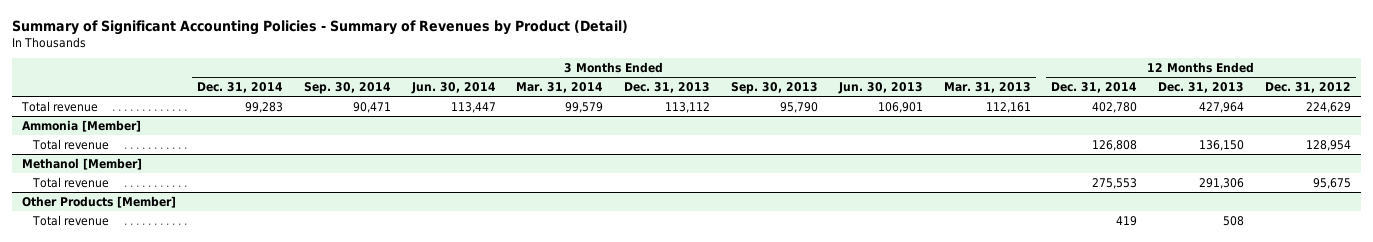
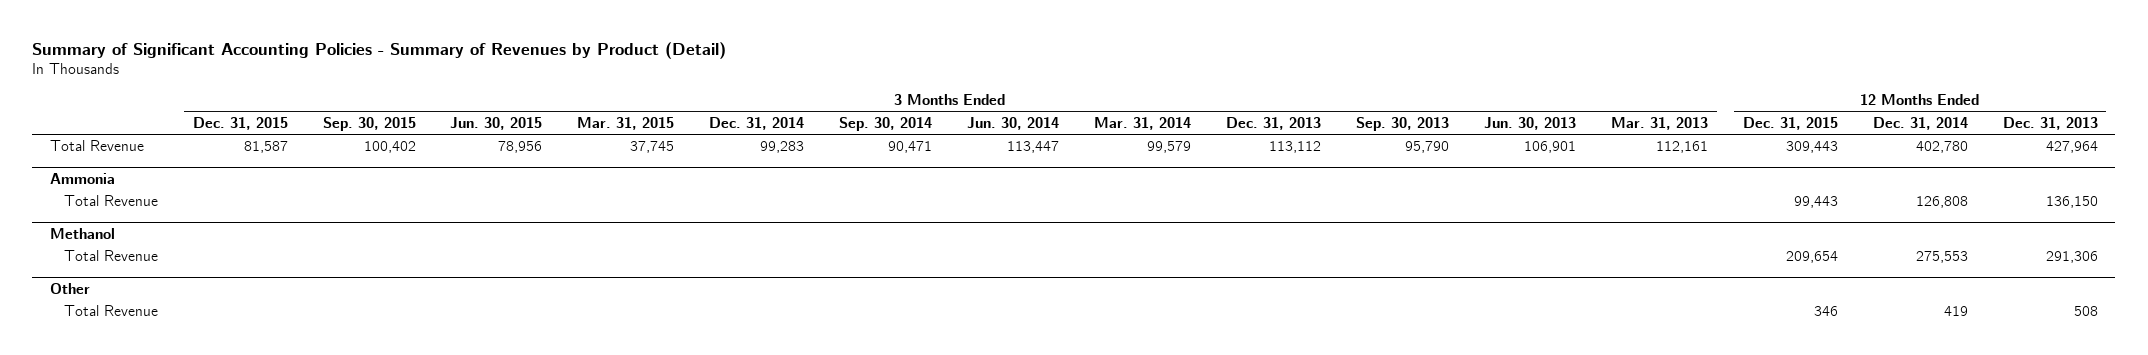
[1264,82,1351,94] Dec. 31, 2012 -> none
none -> [192,116,288,130] Dec. 31, 2015
none -> [322,116,416,131] Sep. 30, 2015
none -> [450,116,543,130] Jun. 30, 2015
none -> [577,116,675,130] Mar. 31, 2015
none -> [1742,116,1838,130] Dec. 31, 2015
[21,100,99,112] Total revenue -> [49,140,144,152] Total Revenue
[22,119,142,132] Ammonia [Member] -> [49,172,115,184] Ammonia
[31,138,109,150] Total revenue -> [63,195,158,207] Total Revenue
[22,157,143,170] Methanol [Member] -> [49,227,115,239] Methanol
[31,176,109,188] Total revenue -> [63,250,158,262] Total Revenue
[22,195,177,208] Other Products [Member] -> [49,282,90,294] Other
[31,214,109,226] Total revenue -> [63,305,158,317] Total Revenue

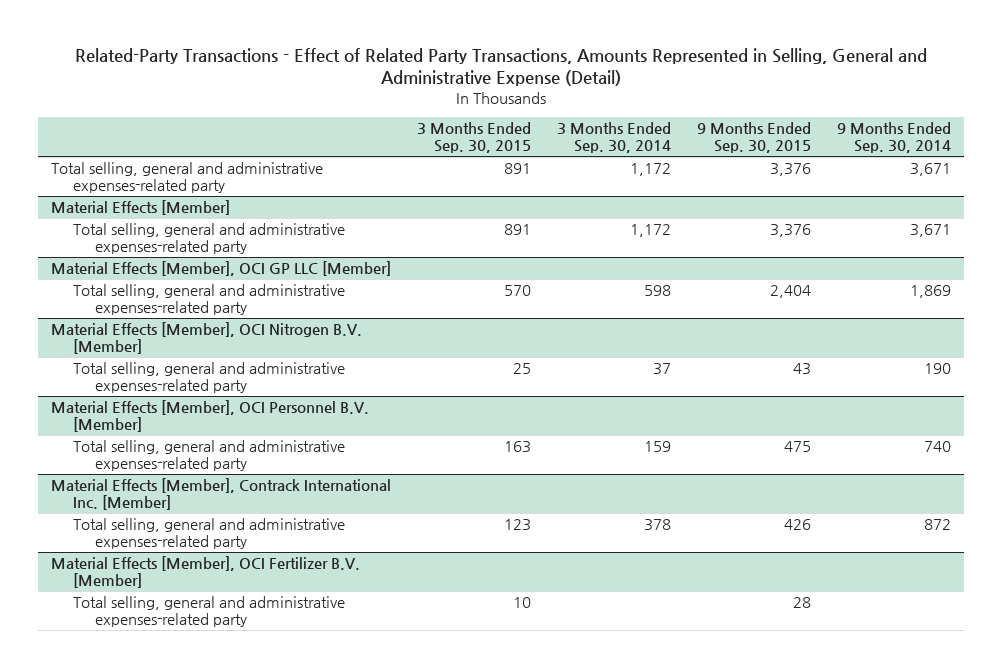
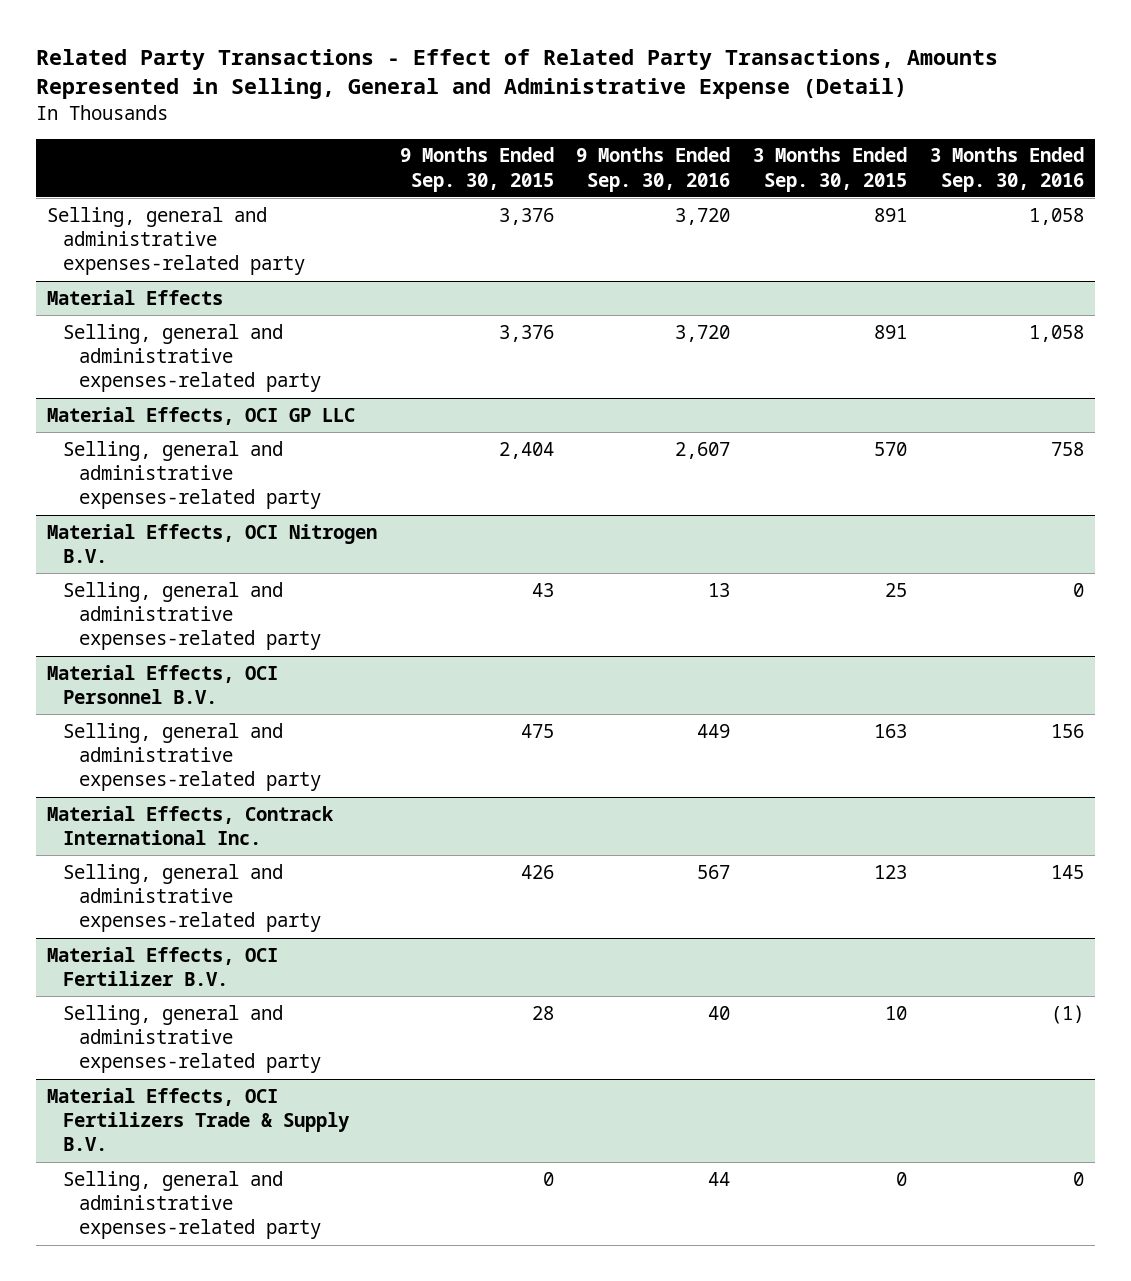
[75,47,928,87] Related-Party Transactions - Effect of Related Party Transactions, Amounts Represented in Selling, General and Administrative Expense (Detail) -> [35,48,998,100] Related Party Transactions - Effect of Related Party Transactions, Amounts Represented in Selling, General and Administrative Expense (Detail)
[557,122,672,154] 3 Months Ended Sep. 30, 2014 -> none
[837,122,952,154] 9 Months Ended Sep. 30, 2014 -> none
none -> [576,147,731,192] 9 Months Ended Sep. 30, 2016
none -> [929,147,1084,192] 3 Months Ended Sep. 30, 2016
[51,161,324,194] Total selling, general and administrative expenses-related party -> [47,206,305,276] Selling, general and administrative expenses-related party
[51,199,231,215] Material Effects [Member] -> [47,289,224,305] Material Effects
[72,222,345,255] Total selling, general and administrative expenses-related party -> [62,323,321,393] Selling, general and administrative expenses-related party
[51,260,392,276] Material Effects [Member], OCI GP LLC [Member] -> [47,406,356,425] Material Effects, OCI GP LLC
[72,283,345,316] Total selling, general and administrative expenses-related party -> [62,440,321,510] Selling, general and administrative expenses-related party
[51,321,363,355] Material Effects [Member], OCI Nitrogen B.V. [Member] -> [47,523,378,564] Material Effects, OCI Nitrogen B.V.
[72,361,345,394] Total selling, general and administrative expenses-related party -> [62,581,321,651] Selling, general and administrative expenses-related party
[51,399,370,433] Material Effects [Member], OCI Personnel B.V. [Member] -> [47,664,279,705] Material Effects, OCI Personnel B.V.
[72,439,345,472] Total selling, general and administrative expenses-related party -> [62,722,321,792] Selling, general and administrative expenses-related party
[51,477,392,511] Material Effects [Member], Contrack International Inc. [Member] -> [47,805,335,846] Material Effects, Contrack International Inc.
[72,517,345,550] Total selling, general and administrative expenses-related party -> [62,863,321,933] Selling, general and administrative expenses-related party
[51,555,361,589] Material Effects [Member], OCI Fertilizer B.V. [Member] -> [47,946,279,987] Material Effects, OCI Fertilizer B.V.
[72,595,345,628] Total selling, general and administrative expenses-related party -> [62,1004,321,1074] Selling, general and administrative expenses-related party
none -> [47,1087,350,1152] Material Effects, OCI Fertilizers Trade & Supply B.V.
none -> [62,1170,321,1240] Selling, general and administrative expenses-related party

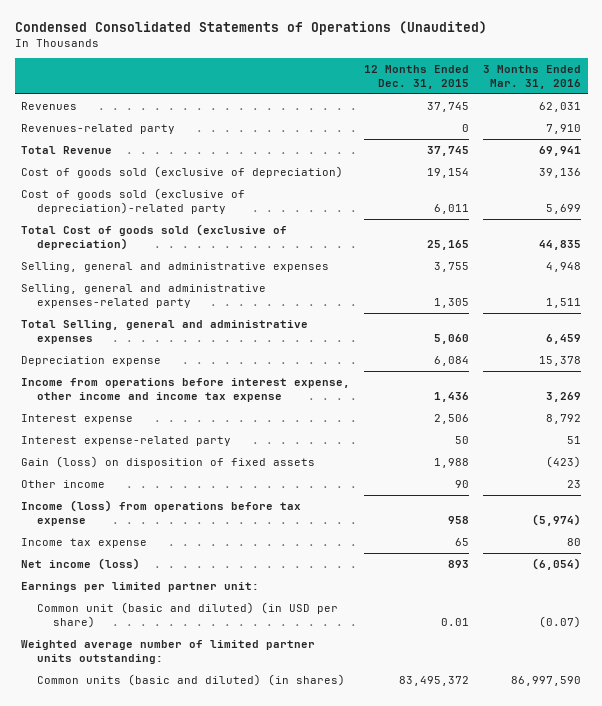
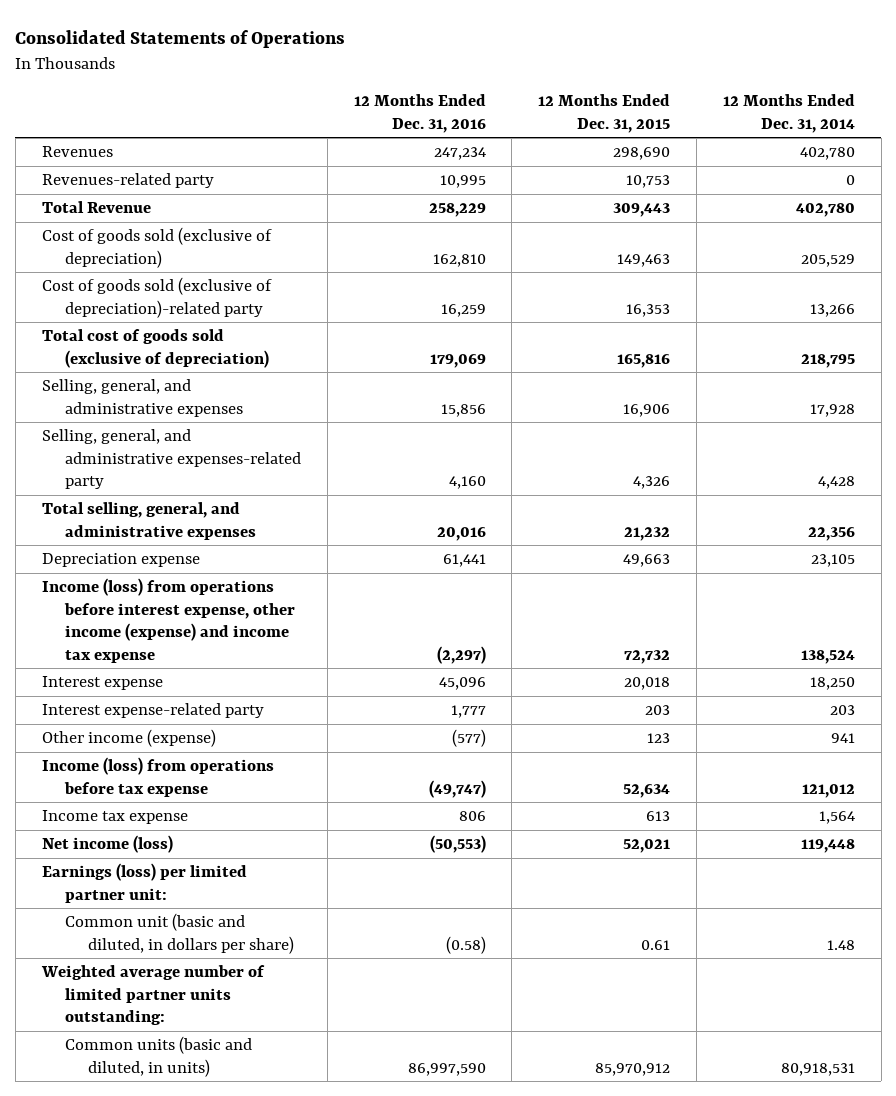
[14,20,487,35] Condensed Consolidated Statements of Operations (Unaudited) -> [15,29,346,48] Consolidated Statements of Operations
[482,65,581,90] 3 Months Ended Mar. 31, 2016 -> none
none -> [353,93,486,133] 12 Months Ended Dec. 31, 2016
none -> [722,93,855,133] 12 Months Ended Dec. 31, 2014
[21,455,316,468] Gain (loss) on disposition of fixed assets -> none
[427,101,470,112] 37,745 -> [613,147,671,161] 298,690
[462,123,470,132] 0 -> [626,175,671,189] 10,753
[427,145,470,156] 37,745 -> [613,203,671,218] 309,443
[427,167,470,178] 19,154 -> [617,253,671,267] 149,463
[434,203,470,214] 6,011 -> [626,303,671,317] 16,353
[21,223,288,250] Total Cost of goods sold (exclusive of depreciation) -> [41,329,270,368] Total cost of goods sold (exclusive of depreciation)
[427,239,470,250] 25,165 -> [617,353,671,368] 165,816
[21,261,330,272] Selling, general and administrative expenses -> [41,379,244,417] Selling, general, and administrative expenses
[434,261,470,272] 3,755 -> [623,403,671,417] 16,906
[21,283,267,308] Selling, general and administrative expenses-related party -> [41,429,302,490] Selling, general, and administrative expenses-related party
[434,297,470,308] 1,305 -> [633,476,671,490] 4,326
[21,319,309,344] Total Selling, general and administrative expenses -> [41,502,257,540] Total selling, general, and administrative expenses
[434,333,470,344] 5,060 -> [624,526,671,541] 21,232
[434,355,470,366] 6,084 -> [623,554,671,568] 49,663
[21,377,351,402] Income from operations before interest expense, other income and income tax expense -> [41,578,296,663] Income (loss) from operations before interest expense, other income (expense) and income tax expense
[434,391,470,402] 1,436 -> [624,649,671,664] 72,732
[434,413,470,424] 2,506 -> [624,677,671,691] 20,018
[455,435,470,444] 50 -> [645,705,671,716] 203
[21,479,106,488] Other income -> [41,729,216,748] Other income (expense)
[455,479,470,488] 90 -> [647,733,671,744] 123
[448,515,470,524] 958 -> [623,783,671,798] 52,634
[455,537,470,546] 65 -> [646,811,671,822] 613
[448,559,470,568] 893 -> [623,839,671,854] 52,021
[21,581,260,592] Earnings per limited partner unit: -> [41,863,247,903] Earnings (loss) per limited partner unit:
[37,601,339,628] Common unit (basic and diluted) (in USD per share) -> [65,913,295,954] Common unit (basic and diluted, in dollars per share)
[441,617,470,626] 0.01 -> [641,939,671,950] 0.61
[37,673,346,686] Common units (basic and diluted) (in shares) -> [65,1036,253,1077] Common units (basic and diluted, in units)
[399,675,470,686] 83,495,372 -> [595,1062,671,1076] 85,970,912

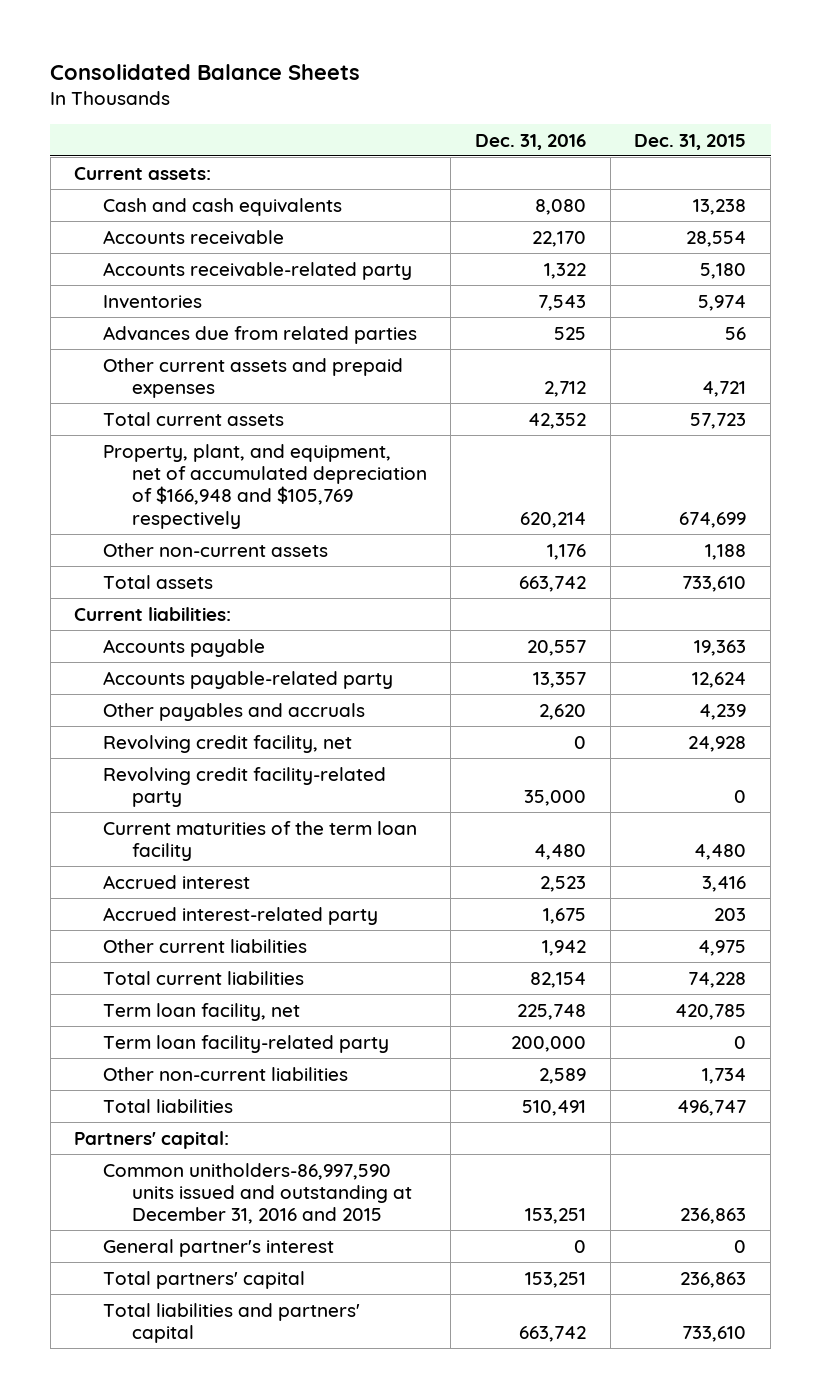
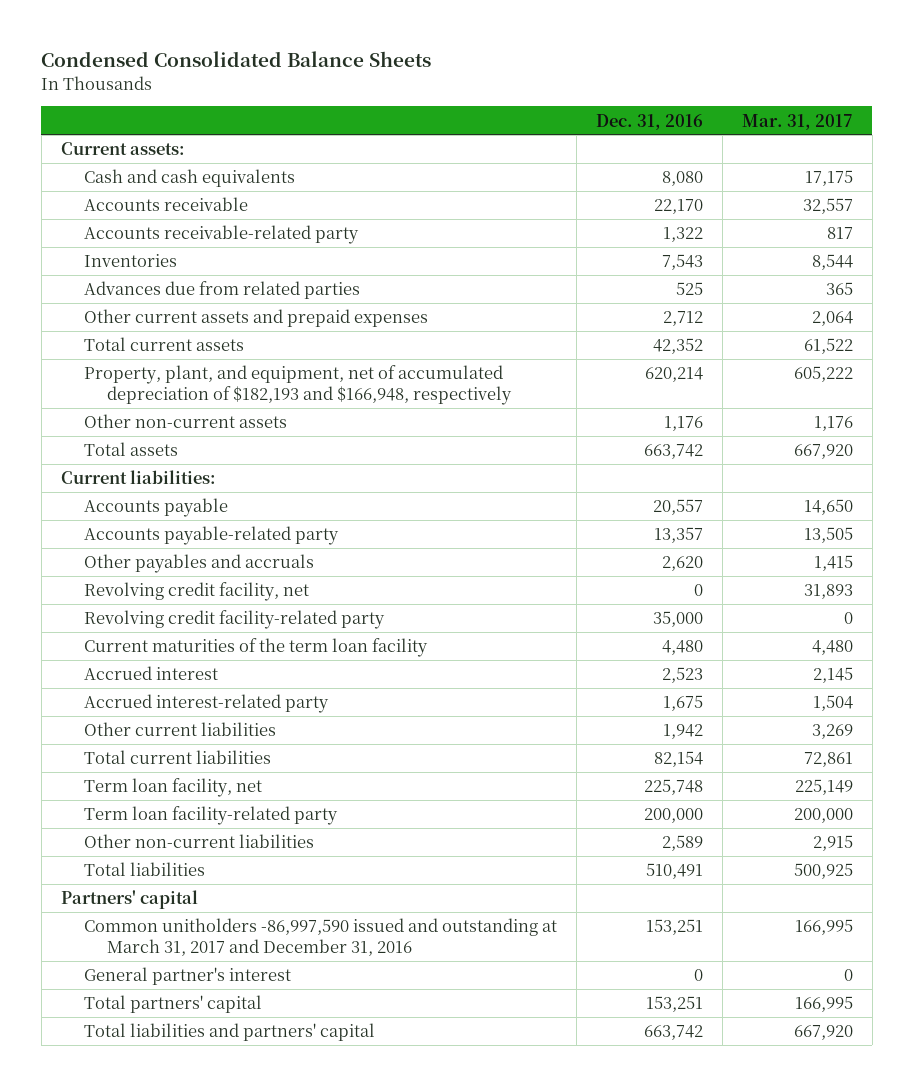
[50,63,361,80] Consolidated Balance Sheets -> [41,51,432,68] Condensed Consolidated Balance Sheets
[634,133,747,150] Dec. 31, 2015 -> none
none -> [741,113,853,130] Mar. 31, 2017
[102,443,427,529] Property, plant, and equipment, net of accumulated depreciation of $166,948 and $105,769 respectively -> [83,365,513,406] Property, plant, and equipment, net of accumulated depreciation of $182,193 and $166,948, respectively
[74,1130,230,1149] Partners' capital: -> [60,890,198,910] Partners' capital
[102,1162,412,1225] Common unitholders-86,997,590 units issued and outstanding at December 31, 2016 and 2015 -> [83,918,557,957] Common unitholders -86,997,590 issued and outstanding at March 31, 2017 and December 31, 2016

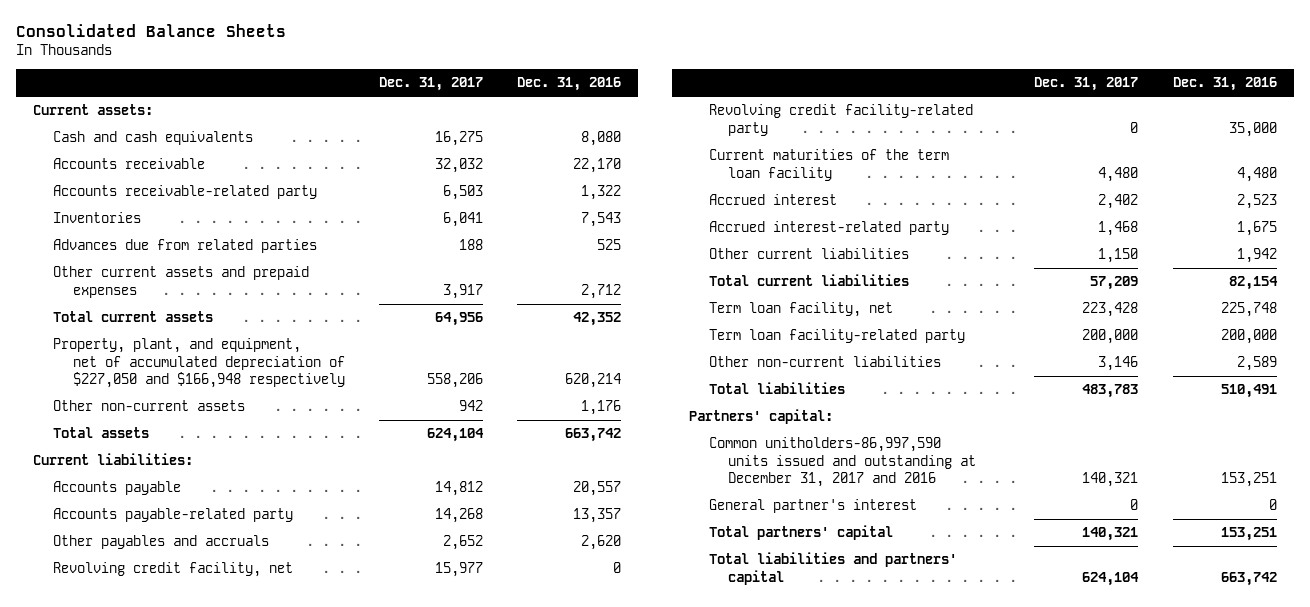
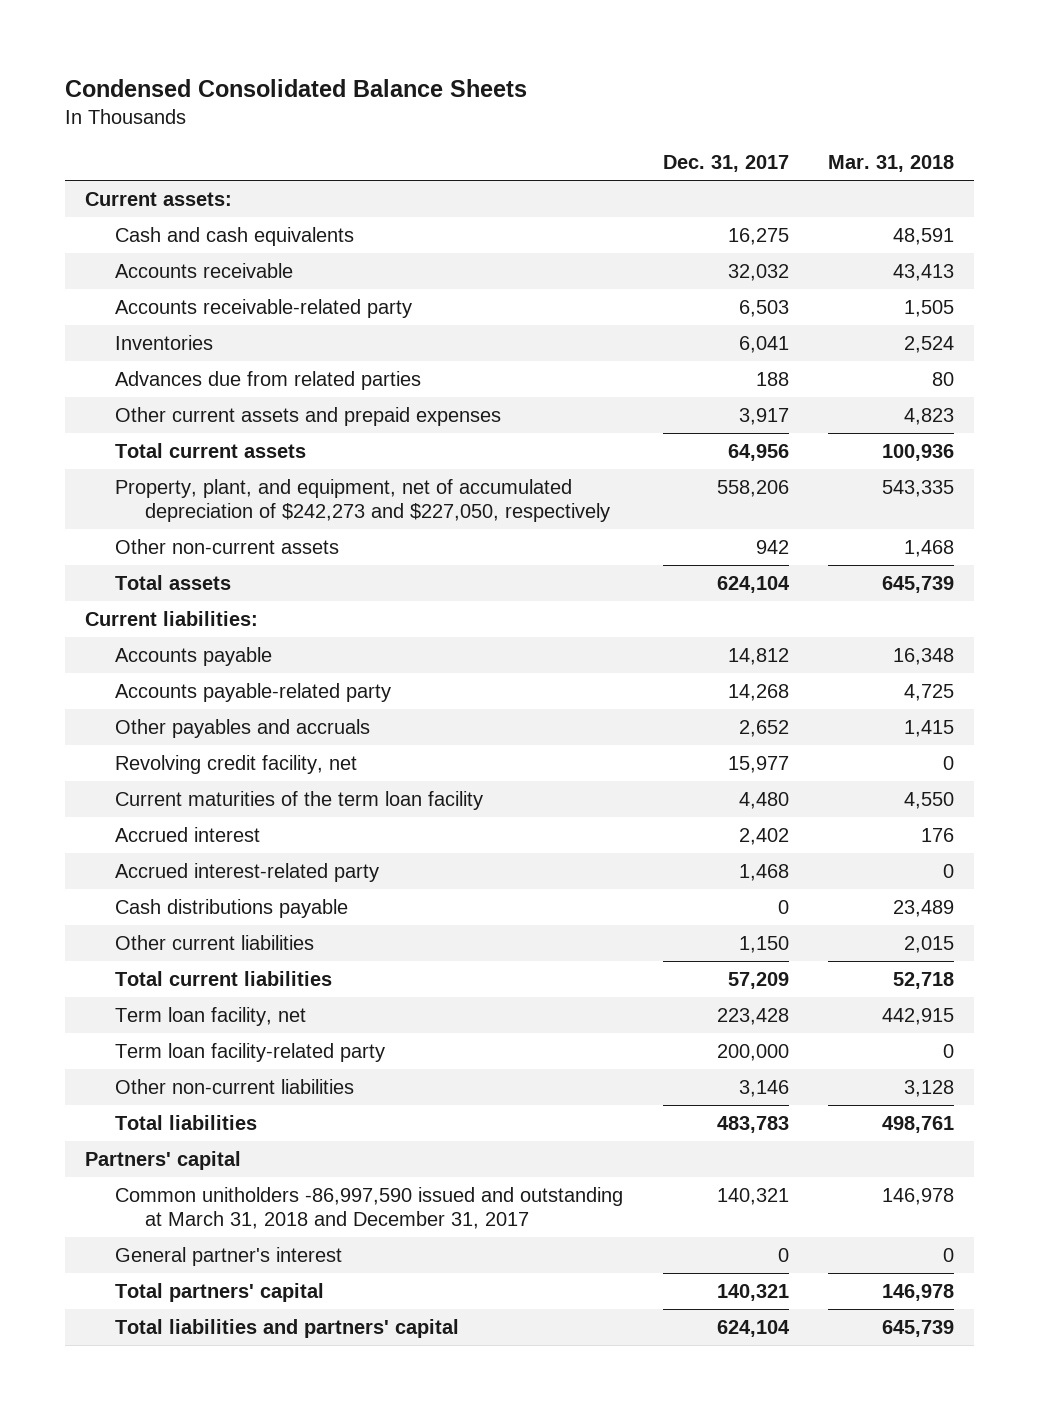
[16,24,287,38] Consolidated Balance Sheets -> [65,78,528,97] Condensed Consolidated Balance Sheets
[516,77,621,92] Dec. 31, 2016 -> none
none -> [828,155,955,173] Mar. 31, 2018
[52,338,345,389] Property, plant, and equipment, net of accumulated depreciation of $227,050 and $166,948 respectively -> [114,479,610,522] Property, plant, and equipment, net of accumulated depreciation of $242,273 and $227,050, respectively
[708,104,973,136] Revolving credit facility-related party -> none
none -> [114,899,348,919] Cash distributions payable
[688,409,833,425] Partners' capital: -> [85,1151,242,1171] Partners' capital
[708,437,977,488] Common unitholders-86,997,590 units issued and outstanding at December 31, 2017 and 2016 -> [114,1187,623,1229] Common unitholders -86,997,590 issued and outstanding at March 31, 2018 and December 31, 2017

